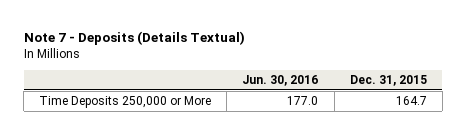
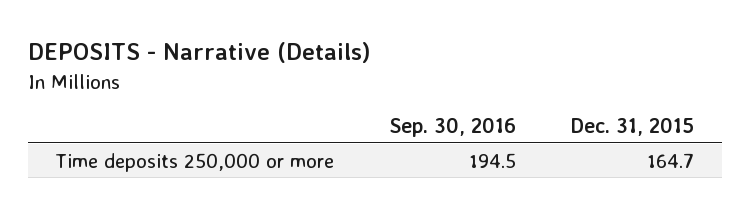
[23,30,245,45] Note 7 - Deposits (Details Textual) -> [27,42,371,64] DEPOSITS - Narrative (Details)
[242,74,319,86] Jun. 30, 2016 -> none
none -> [389,117,517,138] Sep. 30, 2016
[39,96,212,109] Time Deposits 250,000 or More -> [55,152,335,172] Time deposits 250,000 or more

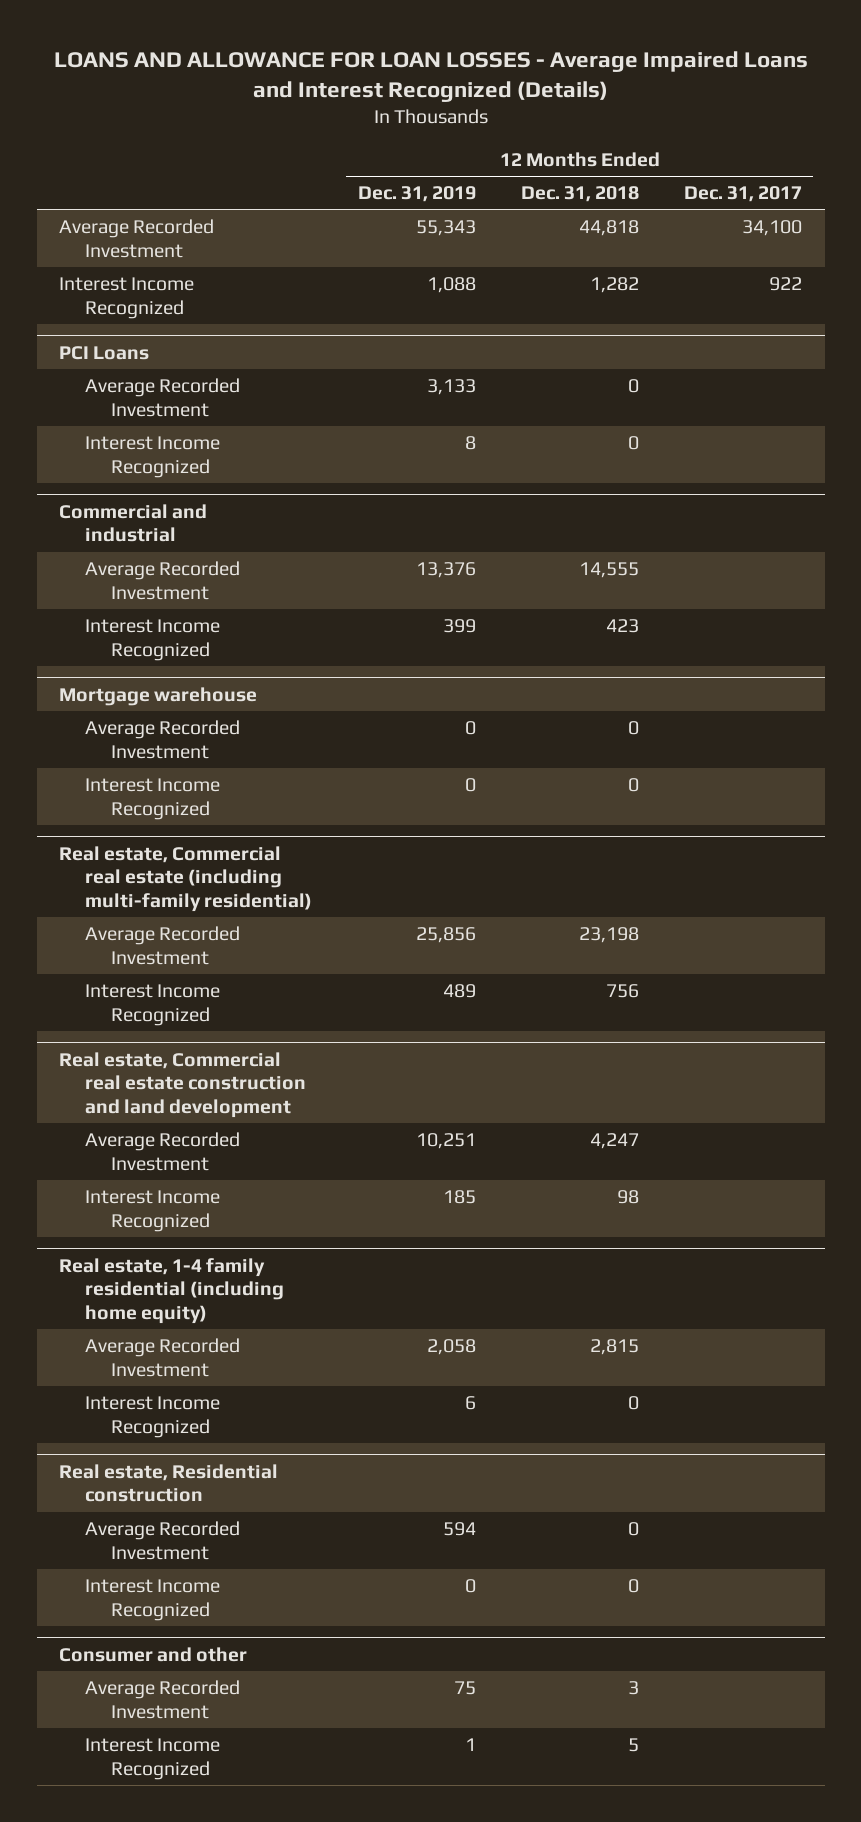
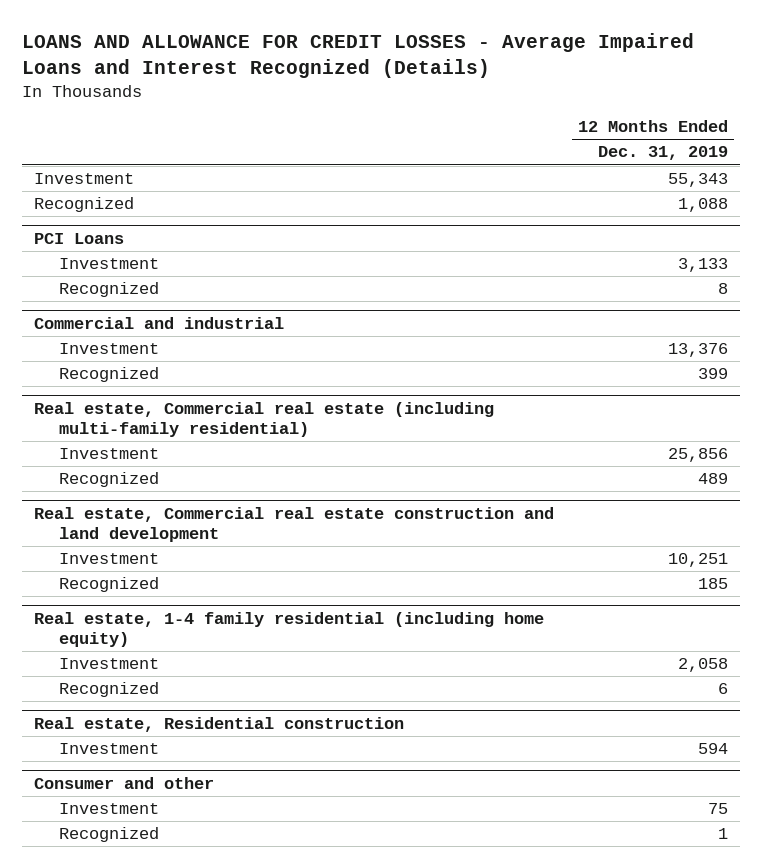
[53,50,808,103] LOANS AND ALLOWANCE FOR LOAN LOSSES - Average Impaired Loans and Interest Recognized (Details) -> [21,32,694,79] LOANS AND ALLOWANCE FOR CREDIT LOSSES - Average Impaired Loans and Interest Recognized (Details)
[520,185,639,202] Dec. 31, 2018 -> none
[683,185,802,202] Dec. 31, 2017 -> none
[59,218,215,258] Average Recorded Investment -> [33,173,134,185] Investment
[59,276,195,319] Interest Income Recognized -> [33,197,134,213] Recognized
[85,377,241,417] Average Recorded Investment -> [58,258,159,270] Investment
[85,435,221,478] Interest Income Recognized -> [58,282,159,298] Recognized
[59,686,258,706] Mortgage warehouse -> none
[85,719,241,759] Average Recorded Investment -> none
[85,777,221,820] Interest Income Recognized -> none
[85,560,241,600] Average Recorded Investment -> [58,343,159,355] Investment
[85,618,221,661] Interest Income Recognized -> [58,367,159,383] Recognized
[85,925,241,965] Average Recorded Investment -> [58,448,159,460] Investment
[85,983,221,1026] Interest Income Recognized -> [58,472,159,488] Recognized
[85,1131,241,1171] Average Recorded Investment -> [58,553,159,565] Investment
[85,1189,221,1232] Interest Income Recognized -> [58,577,159,593] Recognized
[85,1337,241,1377] Average Recorded Investment -> [58,658,159,670] Investment
[85,1395,221,1438] Interest Income Recognized -> [58,682,159,698] Recognized
[85,1578,221,1621] Interest Income Recognized -> none
[85,1520,241,1560] Average Recorded Investment -> [58,743,159,755] Investment
[85,1679,241,1719] Average Recorded Investment -> [58,803,159,815] Investment
[85,1737,221,1780] Interest Income Recognized -> [58,827,159,843] Recognized

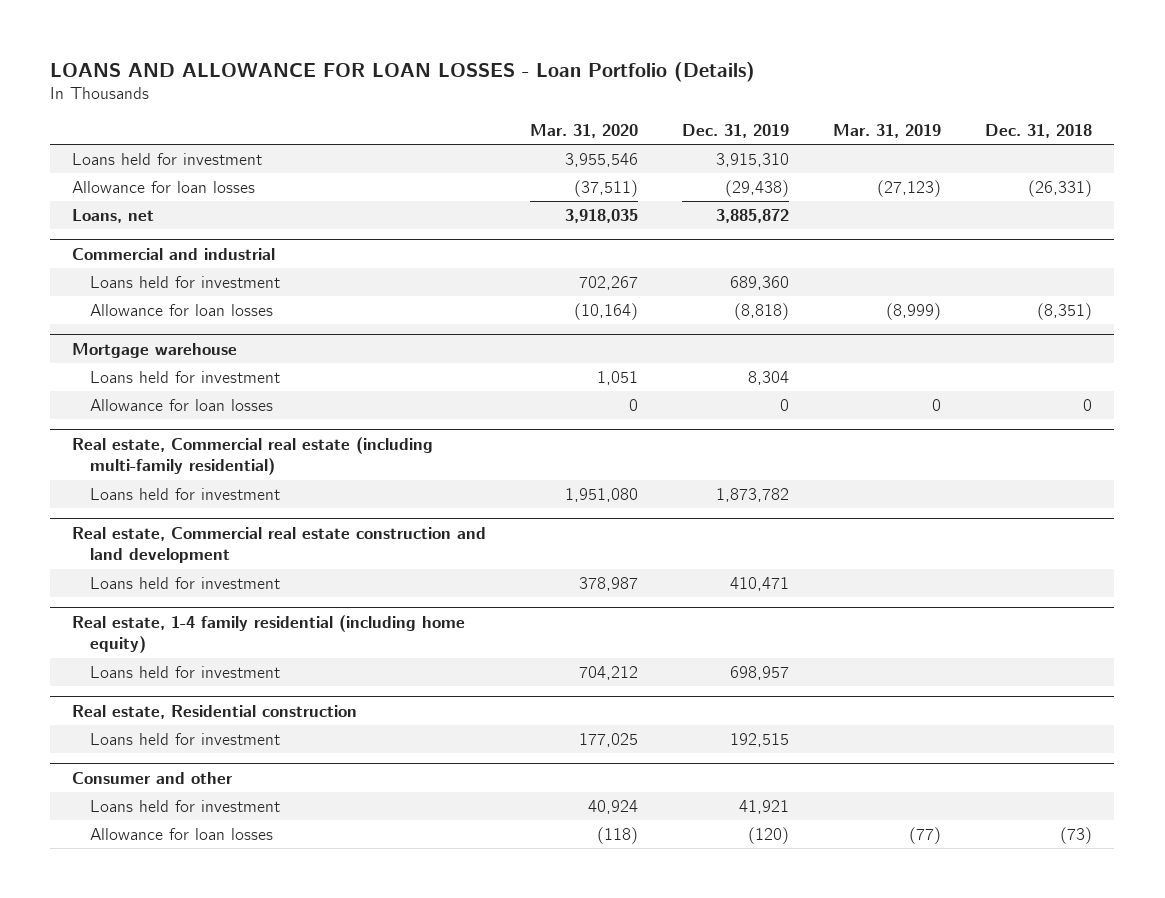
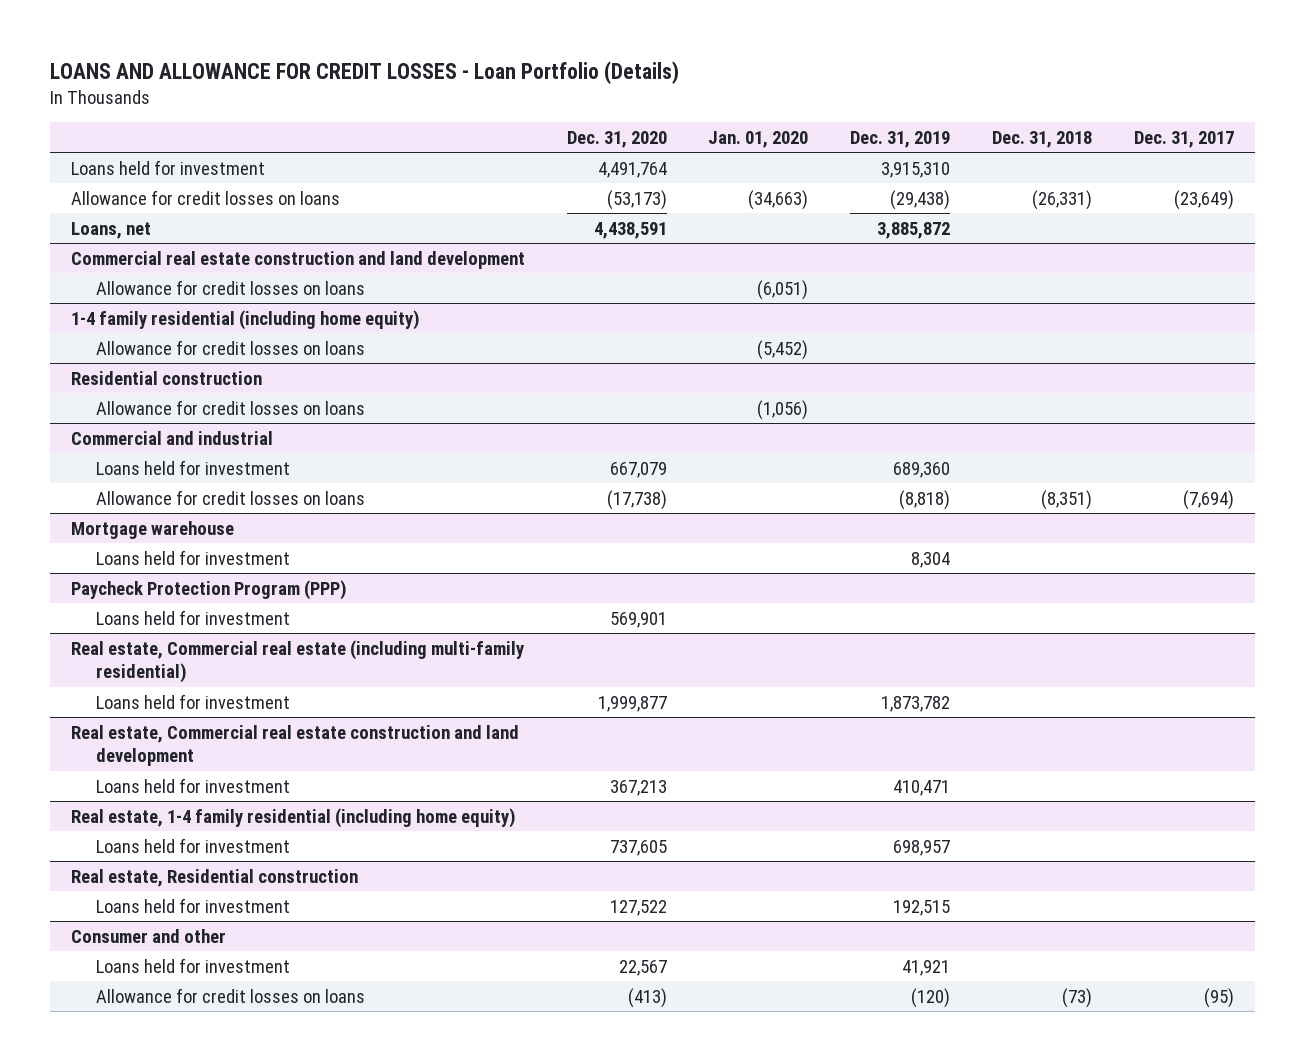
[50,61,756,82] LOANS AND ALLOWANCE FOR LOAN LOSSES - Loan Portfolio (Details) -> [50,60,680,84] LOANS AND ALLOWANCE FOR CREDIT LOSSES - Loan Portfolio (Details)
[530,124,639,139] Mar. 31, 2020 -> none
[833,124,942,139] Mar. 31, 2019 -> none
none -> [566,130,667,148] Dec. 31, 2020
none -> [708,130,809,148] Jan. 01, 2020
none -> [1133,130,1234,148] Dec. 31, 2017
[72,180,256,193] Allowance for loan losses -> [70,189,340,205] Allowance for credit losses on loans
none -> [70,250,525,269] Commercial real estate construction and land development
none -> [95,279,365,295] Allowance for credit losses on loans
none -> [70,309,420,330] 1-4 family residential (including home equity)
none -> [95,339,365,355] Allowance for credit losses on loans
none -> [70,370,262,385] Residential construction
none -> [95,399,365,415] Allowance for credit losses on loans
[90,303,274,316] Allowance for loan losses -> [95,489,365,505] Allowance for credit losses on loans
[90,398,274,411] Allowance for loan losses -> none
none -> [70,579,347,600] Paycheck Protection Program (PPP)
none -> [95,609,290,625] Loans held for investment
[90,827,274,840] Allowance for loan losses -> [95,987,365,1003] Allowance for credit losses on loans

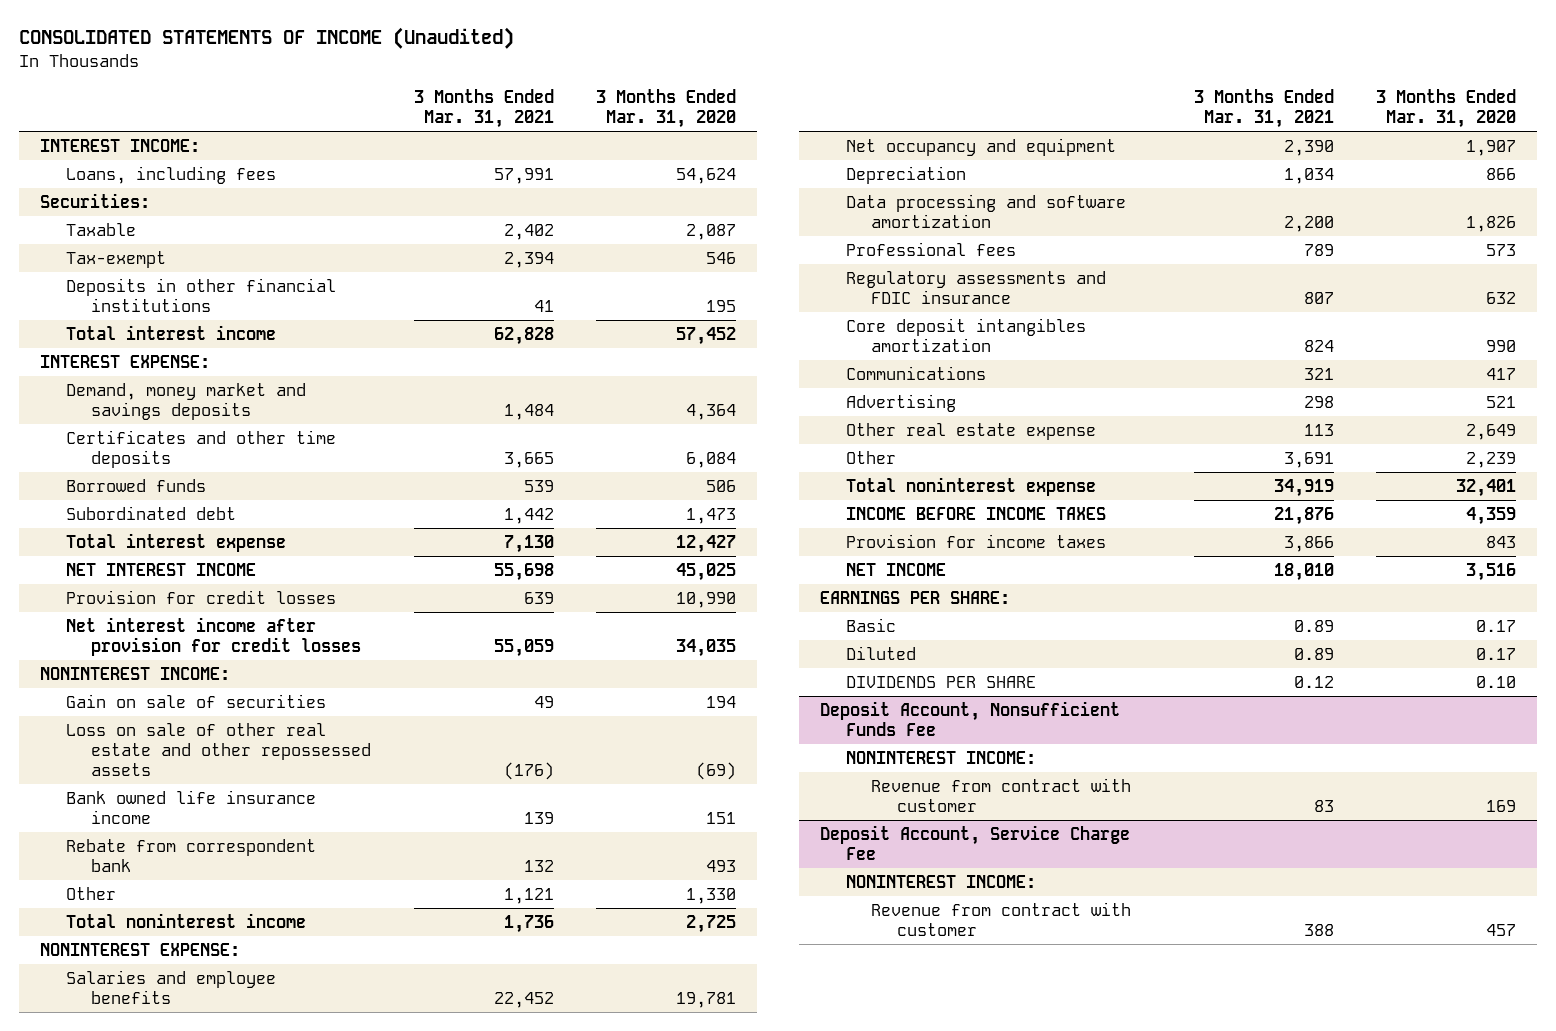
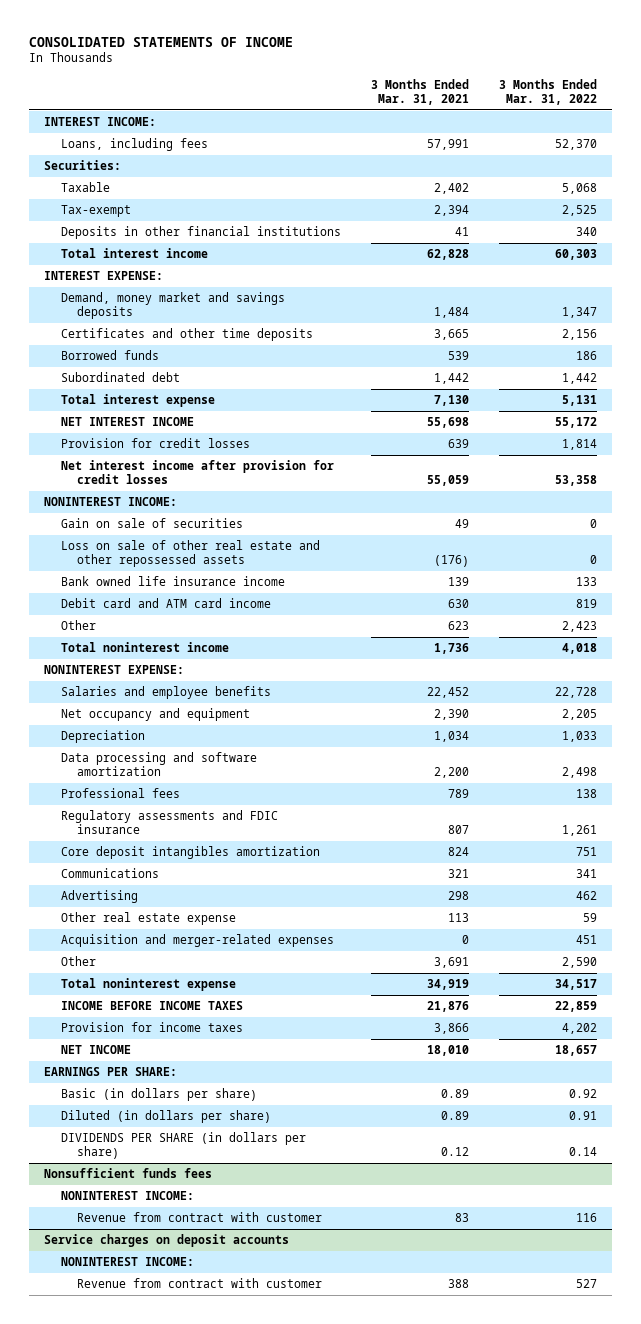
[18,27,514,50] CONSOLIDATED STATEMENTS OF INCOME (Unaudited) -> [29,36,294,47] CONSOLIDATED STATEMENTS OF INCOME
[596,88,737,129] 3 Months Ended Mar. 31, 2020 -> none
none -> [499,78,598,105] 3 Months Ended Mar. 31, 2022
[65,838,316,872] Rebate from correspondent bank -> none
none -> [60,598,271,609] Debit card and ATM card income
[503,887,554,904] 1,121 -> [447,621,469,631] 623
none -> [60,934,334,948] Acquisition and merger-related expenses
[845,617,896,632] Basic -> [60,1088,257,1102] Basic (in dollars per share)
[845,645,916,660] Diluted -> [60,1110,271,1124] Diluted (in dollars per share)
[845,675,1036,688] DIVIDENDS PER SHARE -> [60,1132,306,1160] DIVIDENDS PER SHARE (in dollars per share)
[819,700,1120,736] Deposit Account, Nonsufficient Funds Fee -> [44,1168,213,1179] Nonsufficient funds fees
[819,824,1130,860] Deposit Account, Service Charge Fee -> [44,1234,290,1248] Service charges on deposit accounts

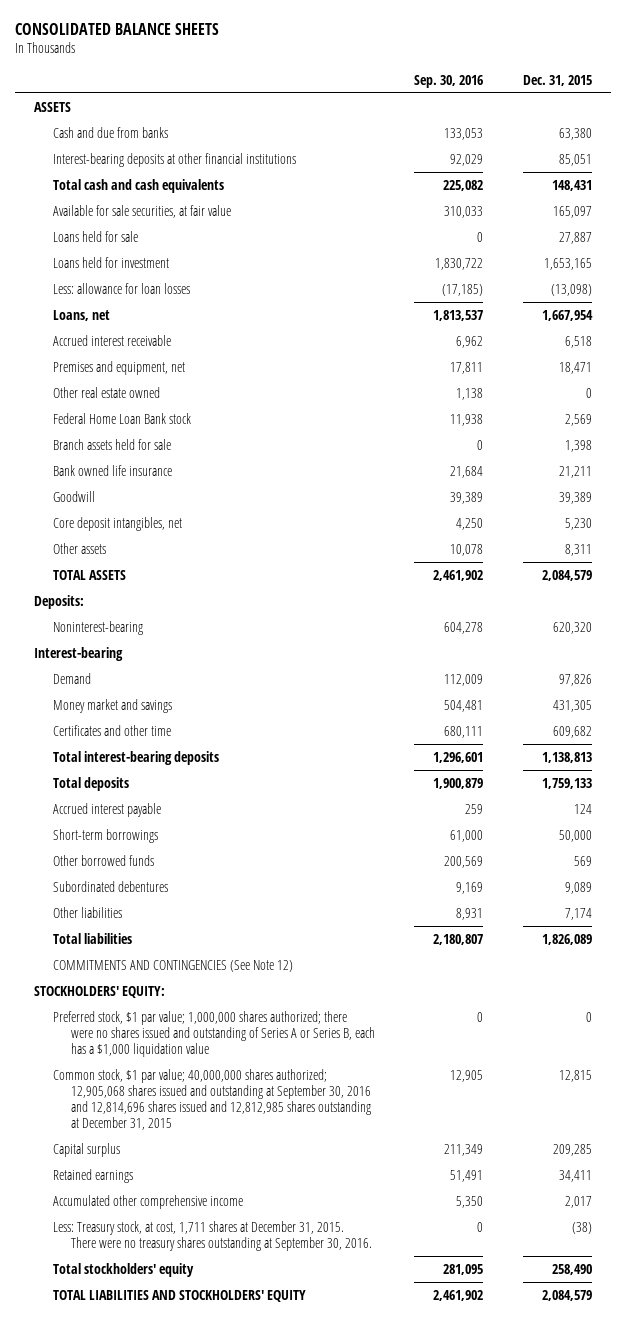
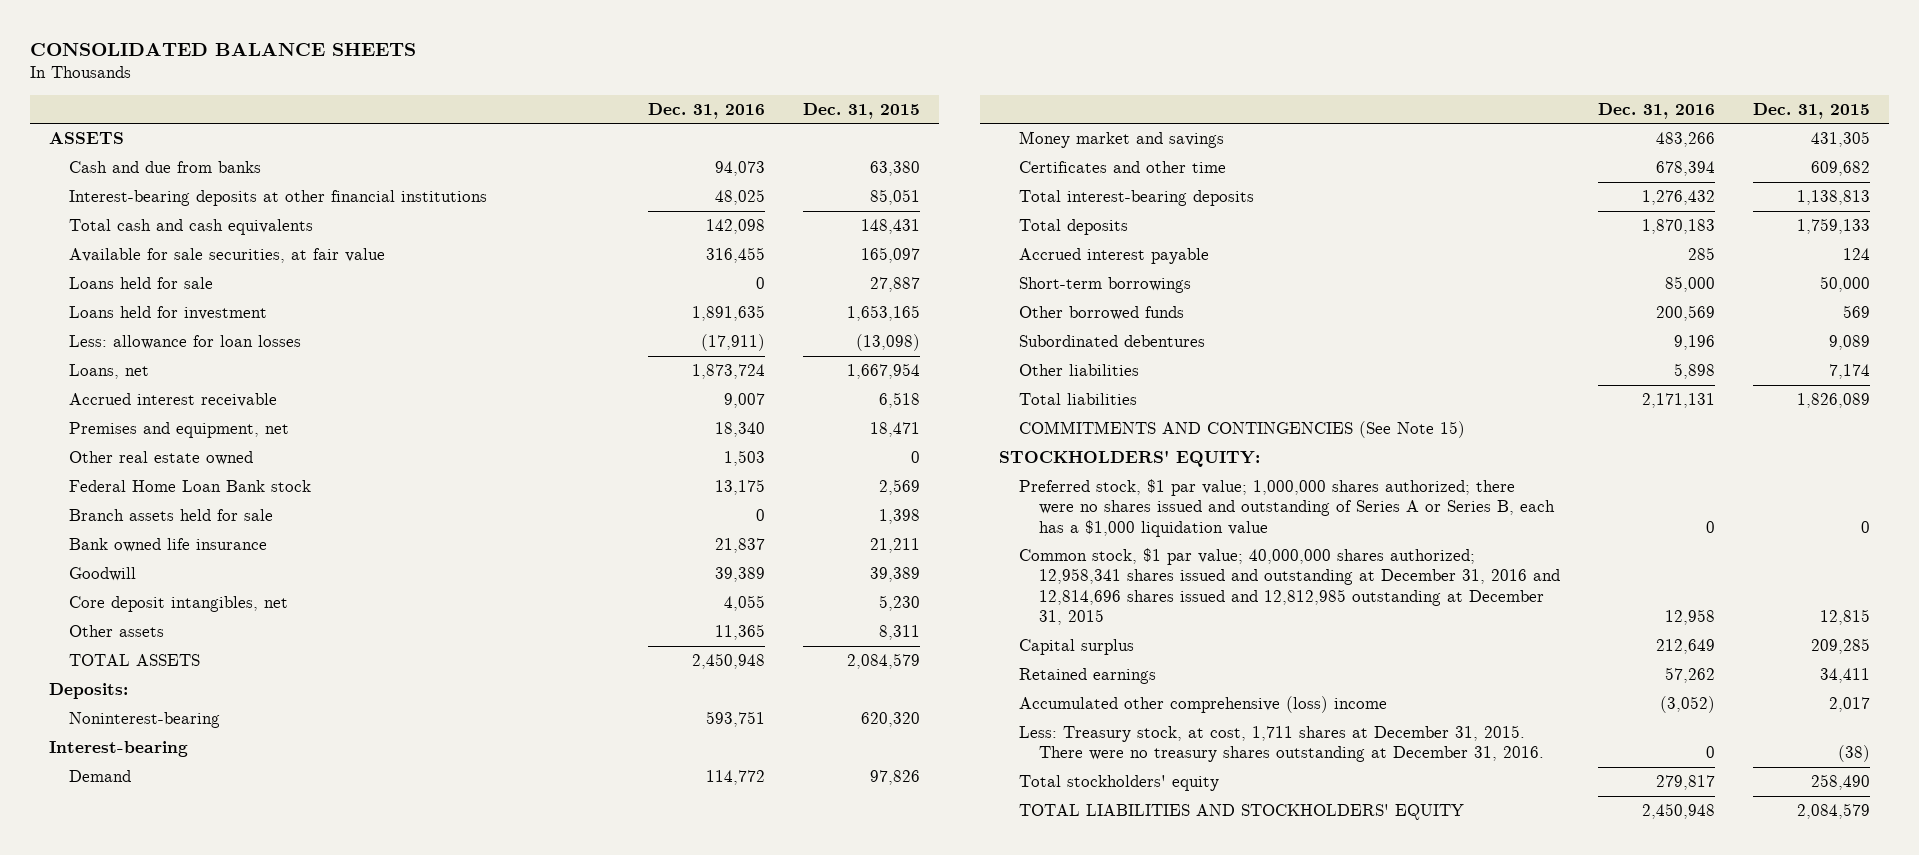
[414,74,484,88] Sep. 30, 2016 -> none
none -> [647,102,765,119] Dec. 31, 2016
[52,959,293,972] COMMITMENTS AND CONTINGENCIES (See Note 12) -> [1019,421,1466,439] COMMITMENTS AND CONTINGENCIES (See Note 15)
[52,1068,371,1131] Common stock, $1 par value; 40,000,000 shares authorized; 12,905,068 shares issued and outstanding at September 30, 2016 and 12,814,696 shares issued and 12,812,985 shares outstanding at December 31, 2015 -> [1019,548,1561,625] Common stock, $1 par value; 40,000,000 shares authorized; 12,958,341 shares issued and outstanding at December 31, 2016 and 12,814,696 shares issued and 12,812,985 outstanding at December 31, 2015
[52,1194,243,1209] Accumulated other comprehensive income -> [1019,696,1388,714] Accumulated other comprehensive (loss) income
[52,1220,372,1251] Less: Treasury stock, at cost, 1,711 shares at December 31, 2015. There were no treasury shares outstanding at September 30, 2016. -> [1019,725,1545,763] Less: Treasury stock, at cost, 1,711 shares at December 31, 2015. There were no treasury shares outstanding at December 31, 2016.

